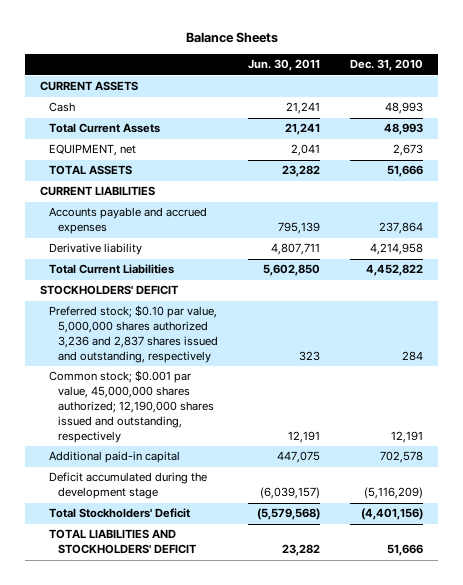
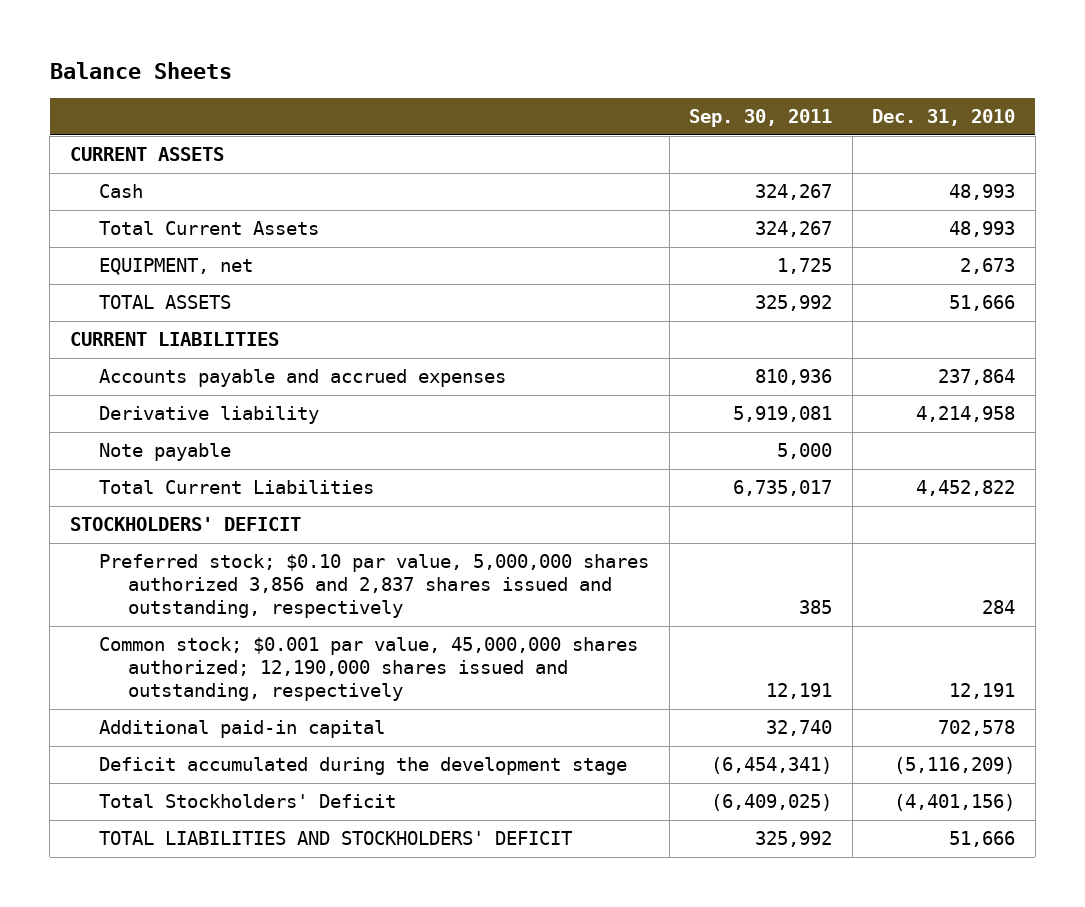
[248,59,321,72] Jun. 30, 2011 -> none
none -> [689,109,833,128] Sep. 30, 2011
none -> [99,443,232,462] Note payable
[48,305,219,363] Preferred stock; $0.10 par value, 5,000,000 shares authorized 3,236 and 2,837 shares issued and outstanding, respectively -> [99,554,650,619] Preferred stock; $0.10 par value, 5,000,000 shares authorized 3,856 and 2,837 shares issued and outstanding, respectively

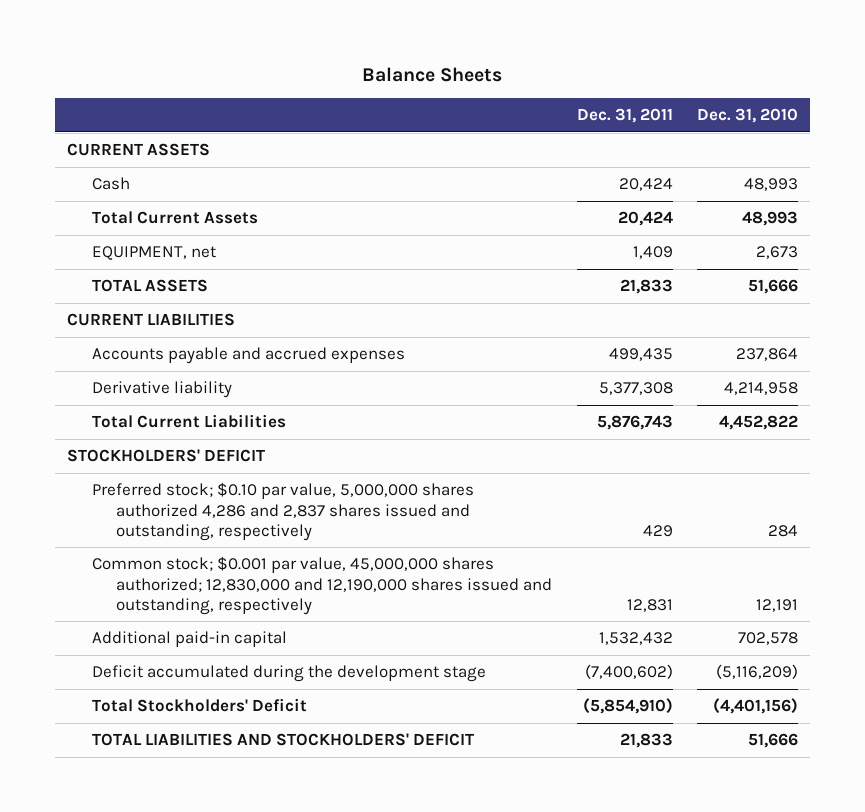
[689,109,833,128] Sep. 30, 2011 -> none
none -> [576,108,673,124] Dec. 31, 2011
[99,443,232,462] Note payable -> none
[99,554,650,619] Preferred stock; $0.10 par value, 5,000,000 shares authorized 3,856 and 2,837 shares issued and outstanding, respectively -> [91,482,474,541] Preferred stock; $0.10 par value, 5,000,000 shares authorized 4,286 and 2,837 shares issued and outstanding, respectively
[99,637,639,702] Common stock; $0.001 par value, 45,000,000 shares authorized; 12,190,000 shares issued and outstanding, respectively -> [91,556,553,615] Common stock; $0.001 par value, 45,000,000 shares authorized; 12,830,000 and 12,190,000 shares issued and outstanding, respectively

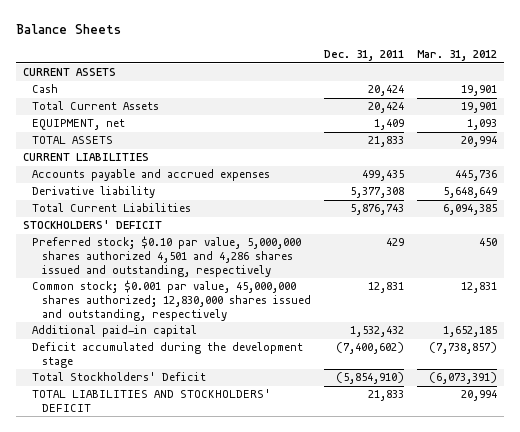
[696,108,798,124] Dec. 31, 2010 -> none
none -> [416,50,497,62] Mar. 31, 2012
[91,482,474,541] Preferred stock; $0.10 par value, 5,000,000 shares authorized 4,286 and 2,837 shares issued and outstanding, respectively -> [32,236,302,277] Preferred stock; $0.10 par value, 5,000,000 shares authorized 4,501 and 4,286 shares issued and outstanding, respectively
[91,556,553,615] Common stock; $0.001 par value, 45,000,000 shares authorized; 12,830,000 and 12,190,000 shares issued and outstanding, respectively -> [32,280,311,321] Common stock; $0.001 par value, 45,000,000 shares authorized; 12,830,000 shares issued and outstanding, respectively

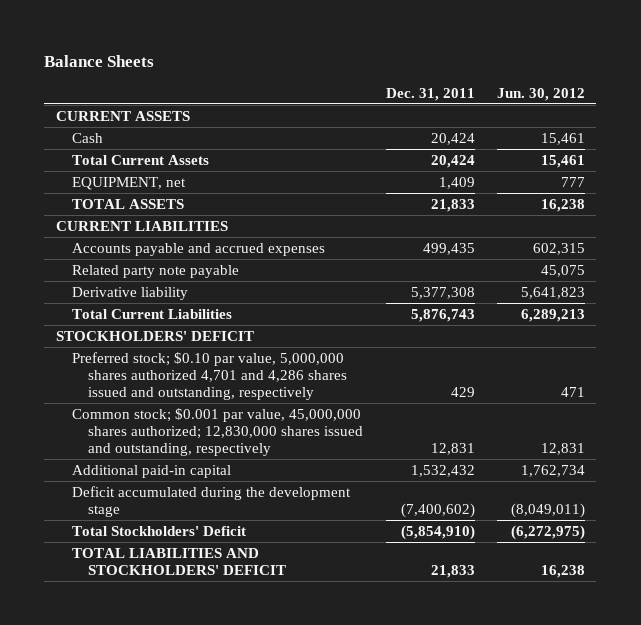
[416,50,497,62] Mar. 31, 2012 -> none
none -> [497,87,586,101] Jun. 30, 2012
none -> [71,264,239,278] Related party note payable
[32,236,302,277] Preferred stock; $0.10 par value, 5,000,000 shares authorized 4,501 and 4,286 shares issued and outstanding, respectively -> [71,351,348,401] Preferred stock; $0.10 par value, 5,000,000 shares authorized 4,701 and 4,286 shares issued and outstanding, respectively

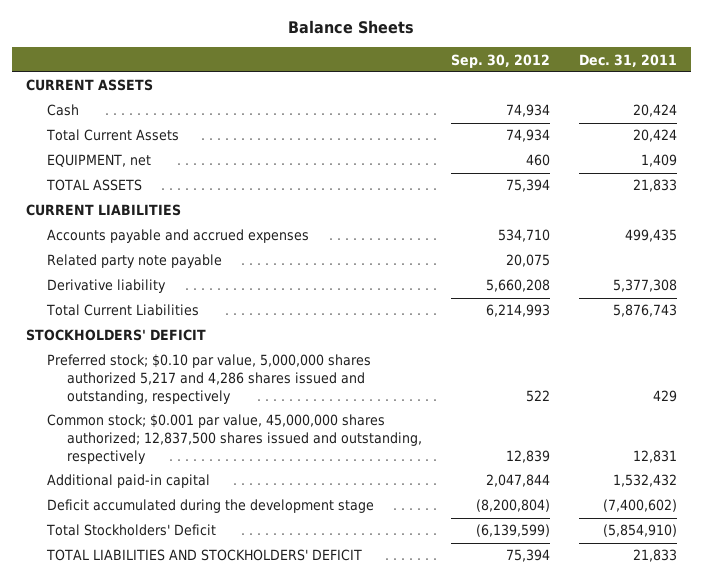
[497,87,586,101] Jun. 30, 2012 -> none
none -> [451,53,551,68] Sep. 30, 2012
[71,351,348,401] Preferred stock; $0.10 par value, 5,000,000 shares authorized 4,701 and 4,286 shares issued and outstanding, respectively -> [46,354,371,404] Preferred stock; $0.10 par value, 5,000,000 shares authorized 5,217 and 4,286 shares issued and outstanding, respectively
[71,407,364,457] Common stock; $0.001 par value, 45,000,000 shares authorized; 12,830,000 shares issued and outstanding, respectively -> [46,414,423,464] Common stock; $0.001 par value, 45,000,000 shares authorized; 12,837,500 shares issued and outstanding, respectively

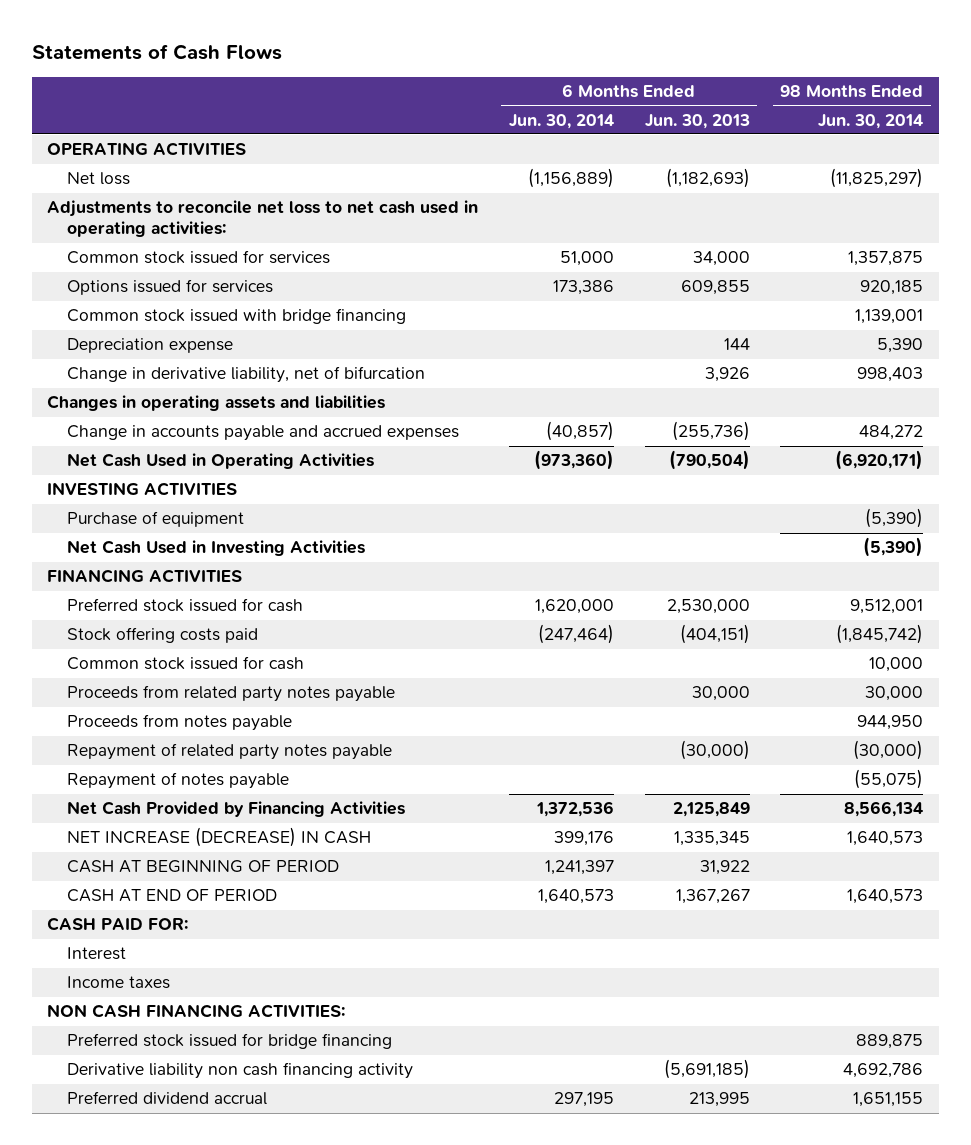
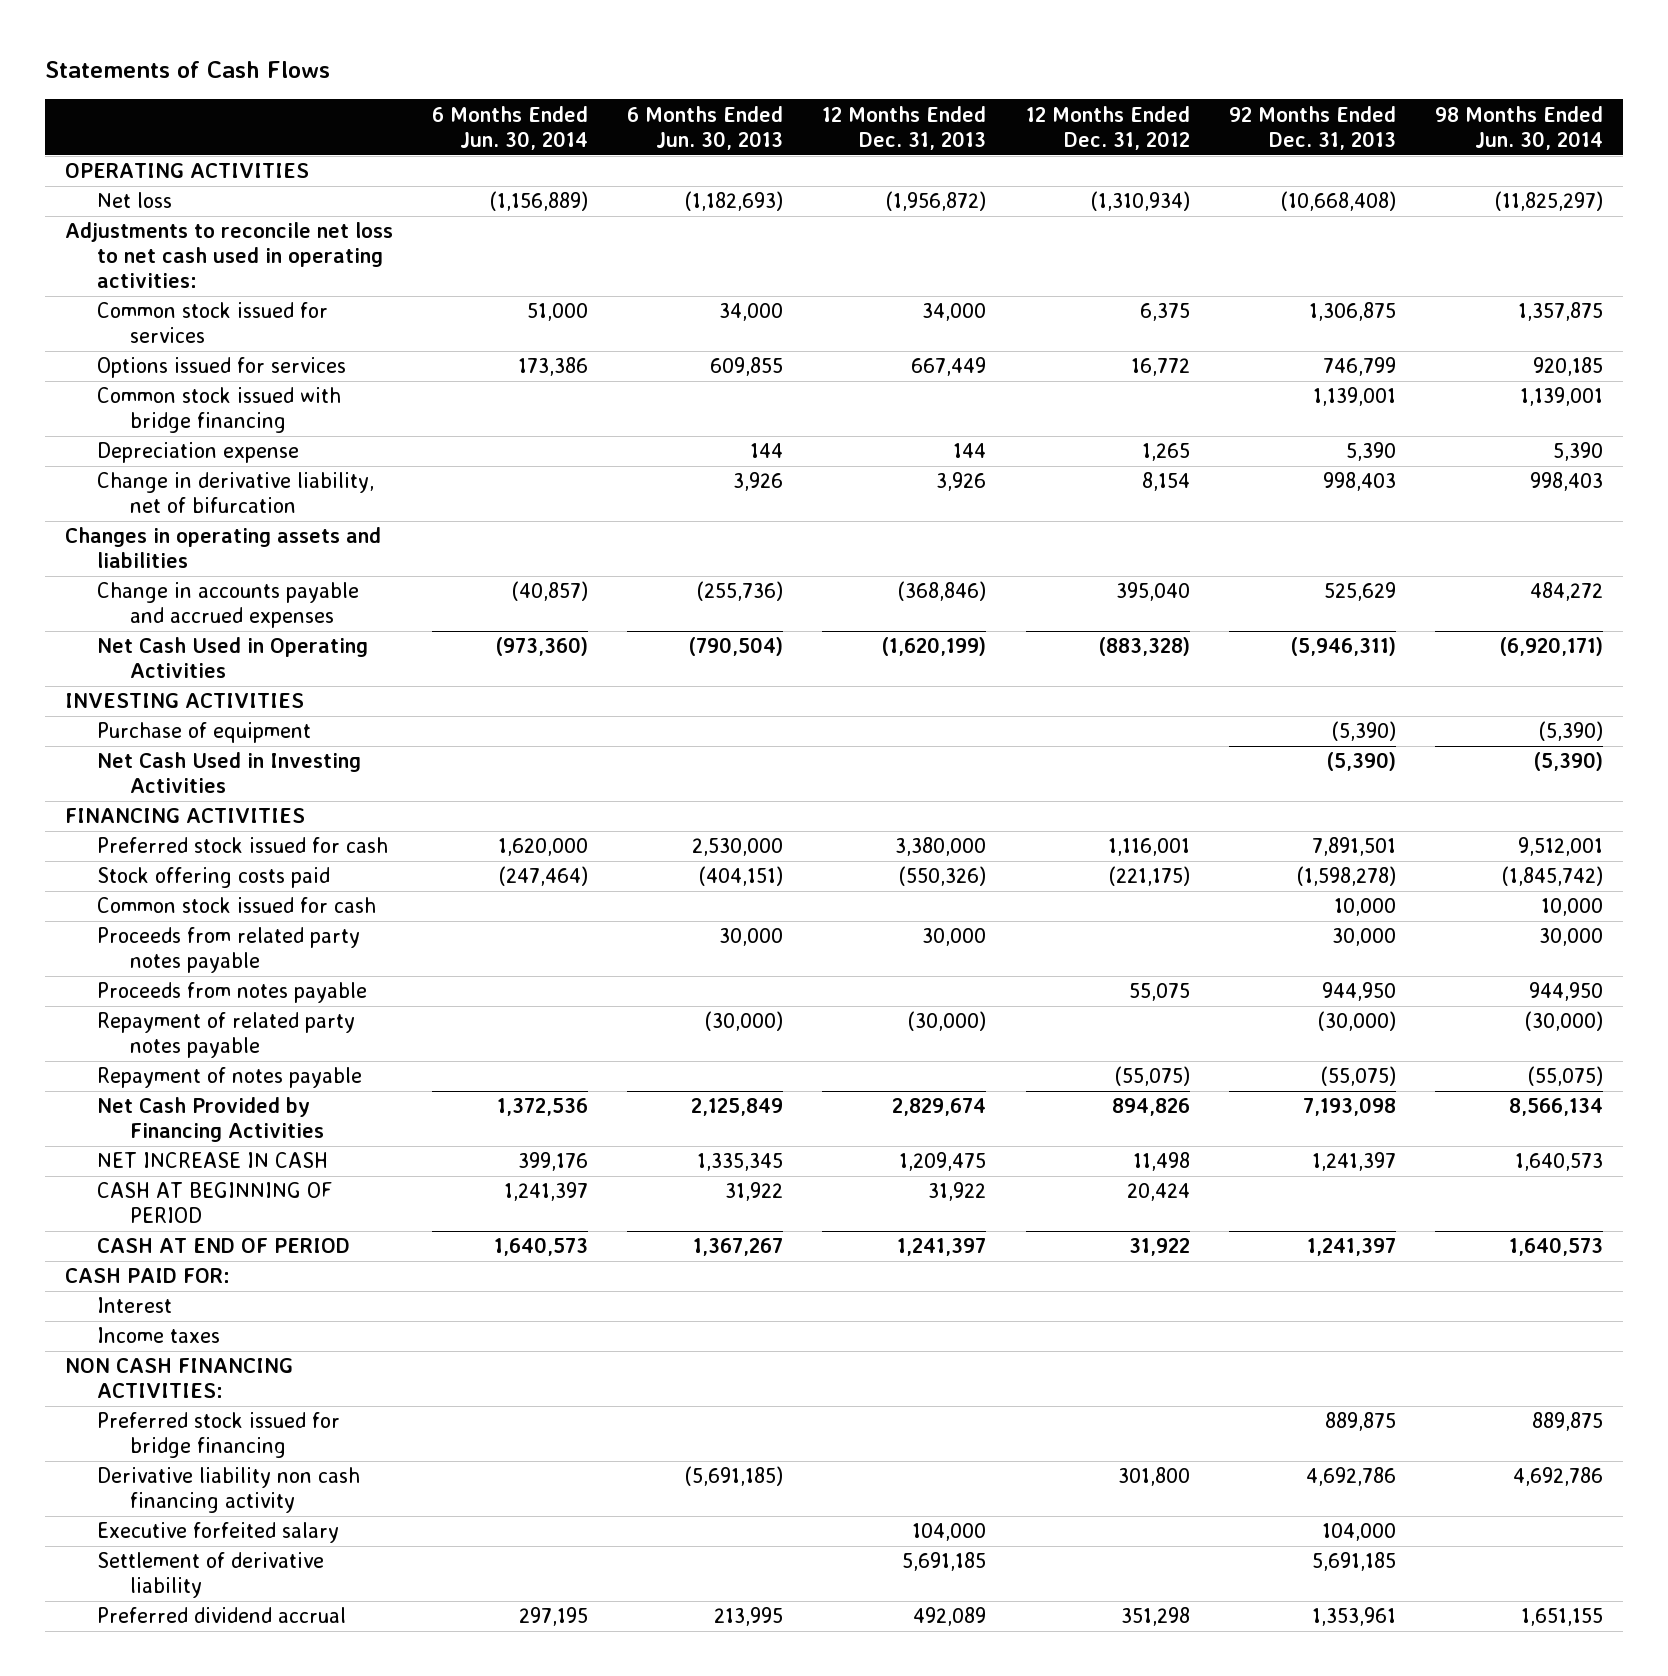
none -> [822,105,987,150] 12 Months Ended Dec. 31, 2013
none -> [1025,105,1190,150] 12 Months Ended Dec. 31, 2012
none -> [1229,105,1397,150] 92 Months Ended Dec. 31, 2013
[66,827,371,848] NET INCREASE (DECREASE) IN CASH -> [97,1152,329,1169] NET INCREASE IN CASH
none -> [97,1522,340,1544] Executive forfeited salary
none -> [97,1552,325,1599] Settlement of derivative liability

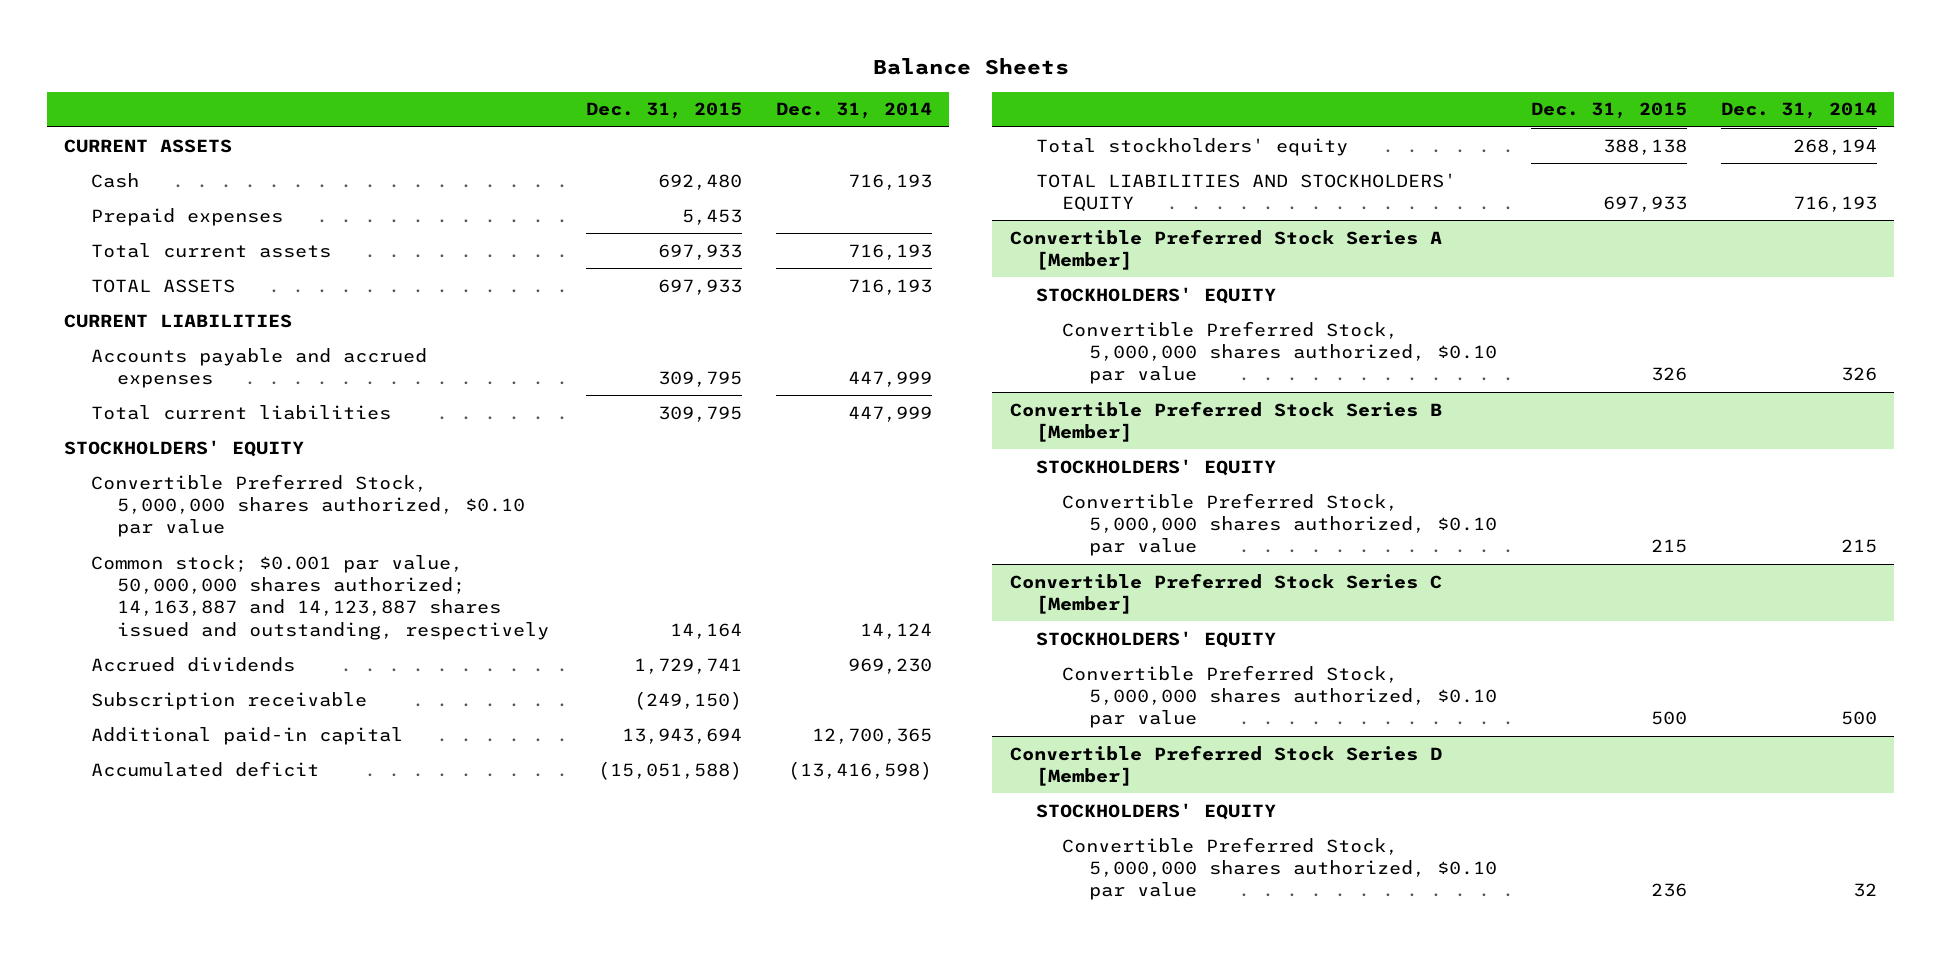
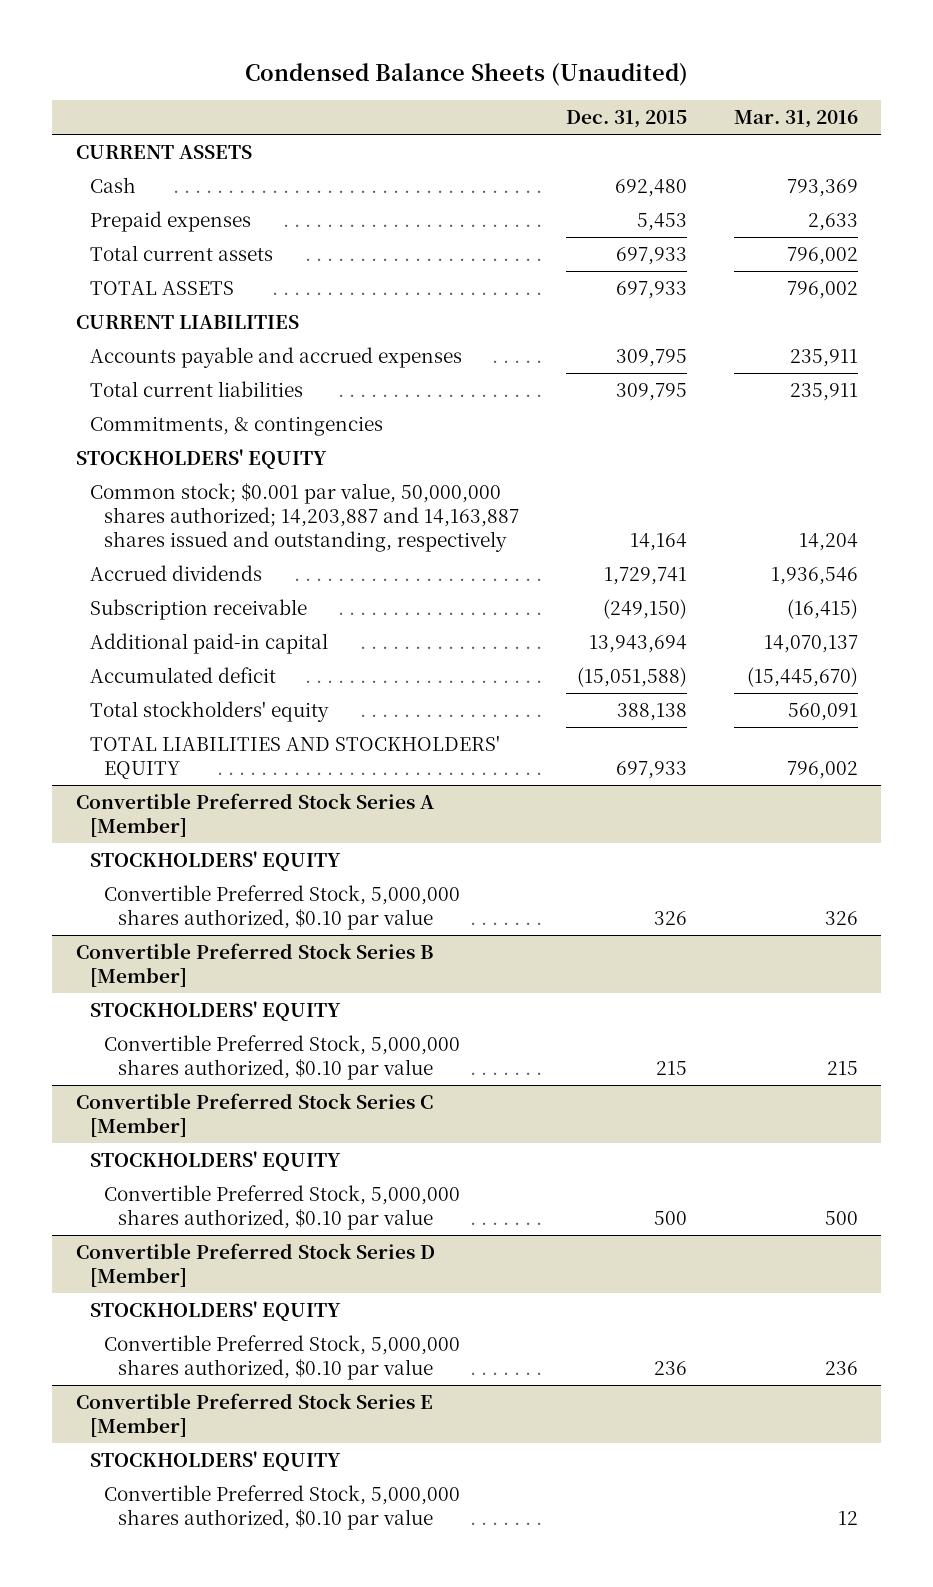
[872,58,1069,76] Balance Sheets -> [244,63,688,87] Condensed Balance Sheets (Unaudited)
[775,102,932,120] Dec. 31, 2014 -> none
none -> [733,110,858,129] Mar. 31, 2016
none -> [89,415,383,436] Commitments, & contingencies
[90,473,526,538] Convertible Preferred Stock, 5,000,000 shares authorized, $0.10 par value -> none
[90,554,550,640] Common stock; $0.001 par value, 50,000,000 shares authorized; 14,163,887 and 14,123,887 shares issued and outstanding, respectively -> [89,482,519,552] Common stock; $0.001 par value, 50,000,000 shares authorized; 14,203,887 and 14,163,887 shares issued and outstanding, respectively
none -> [75,1392,433,1437] Convertible Preferred Stock Series E [Member]
none -> [89,1450,341,1471] STOCKHOLDERS' EQUITY
none -> [103,1484,460,1530] Convertible Preferred Stock, 5,000,000 shares authorized, $0.10 par value

